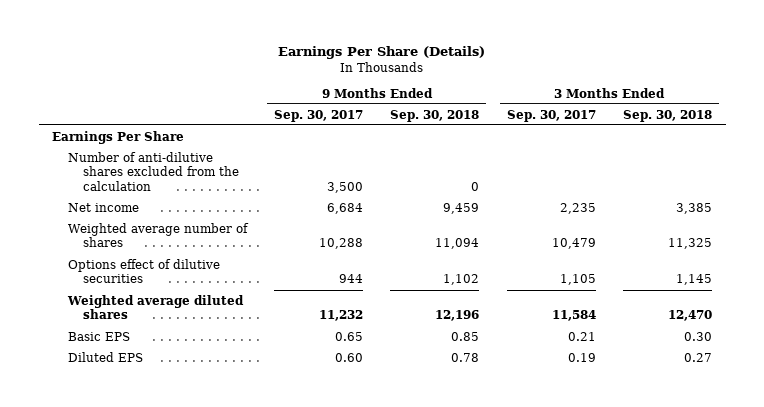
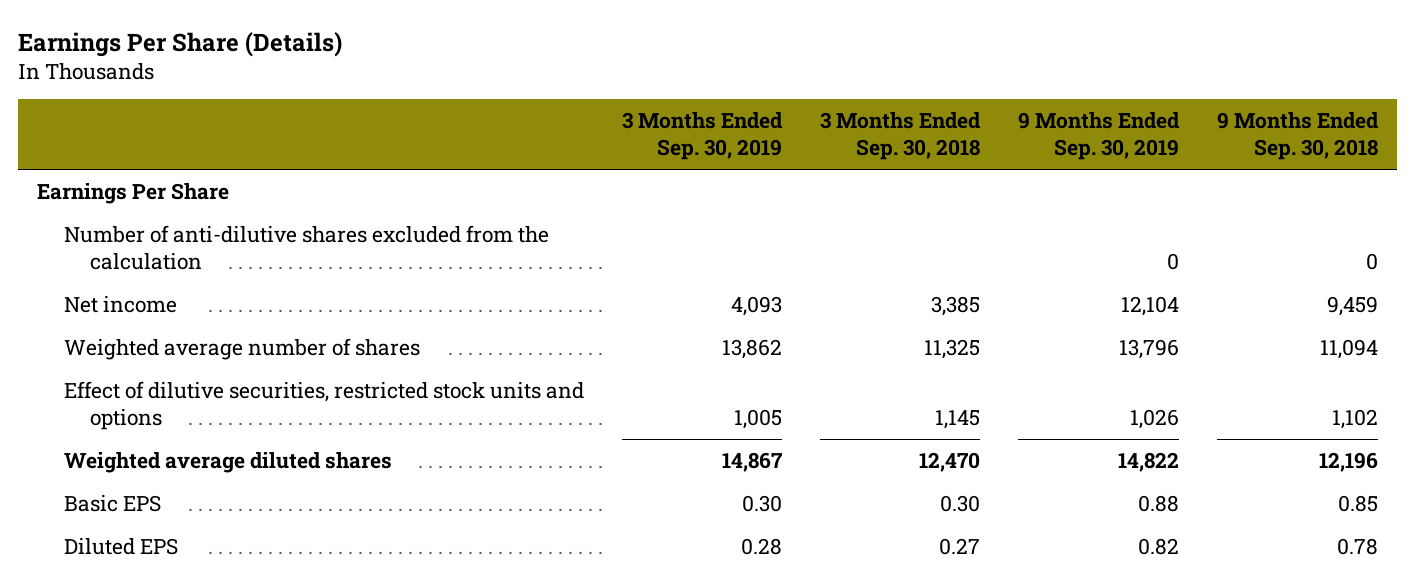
[273,109,363,122] Sep. 30, 2017 -> none
[506,109,596,122] Sep. 30, 2017 -> none
none -> [621,112,783,161] 3 Months Ended Sep. 30, 2019
none -> [1017,112,1180,161] 9 Months Ended Sep. 30, 2019
[67,258,220,284] Options effect of dilutive securities -> [63,380,584,430] Effect of dilutive securities, restricted stock units and options

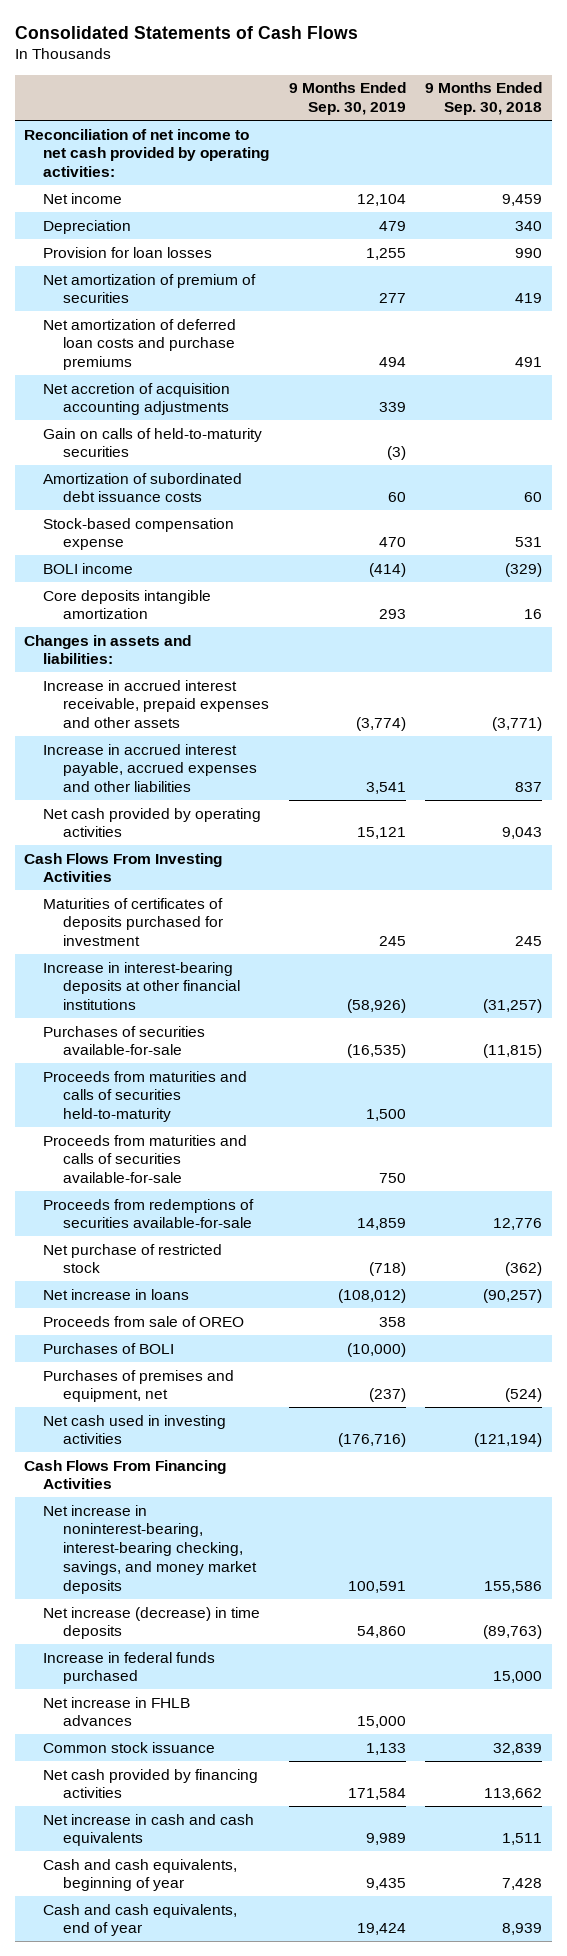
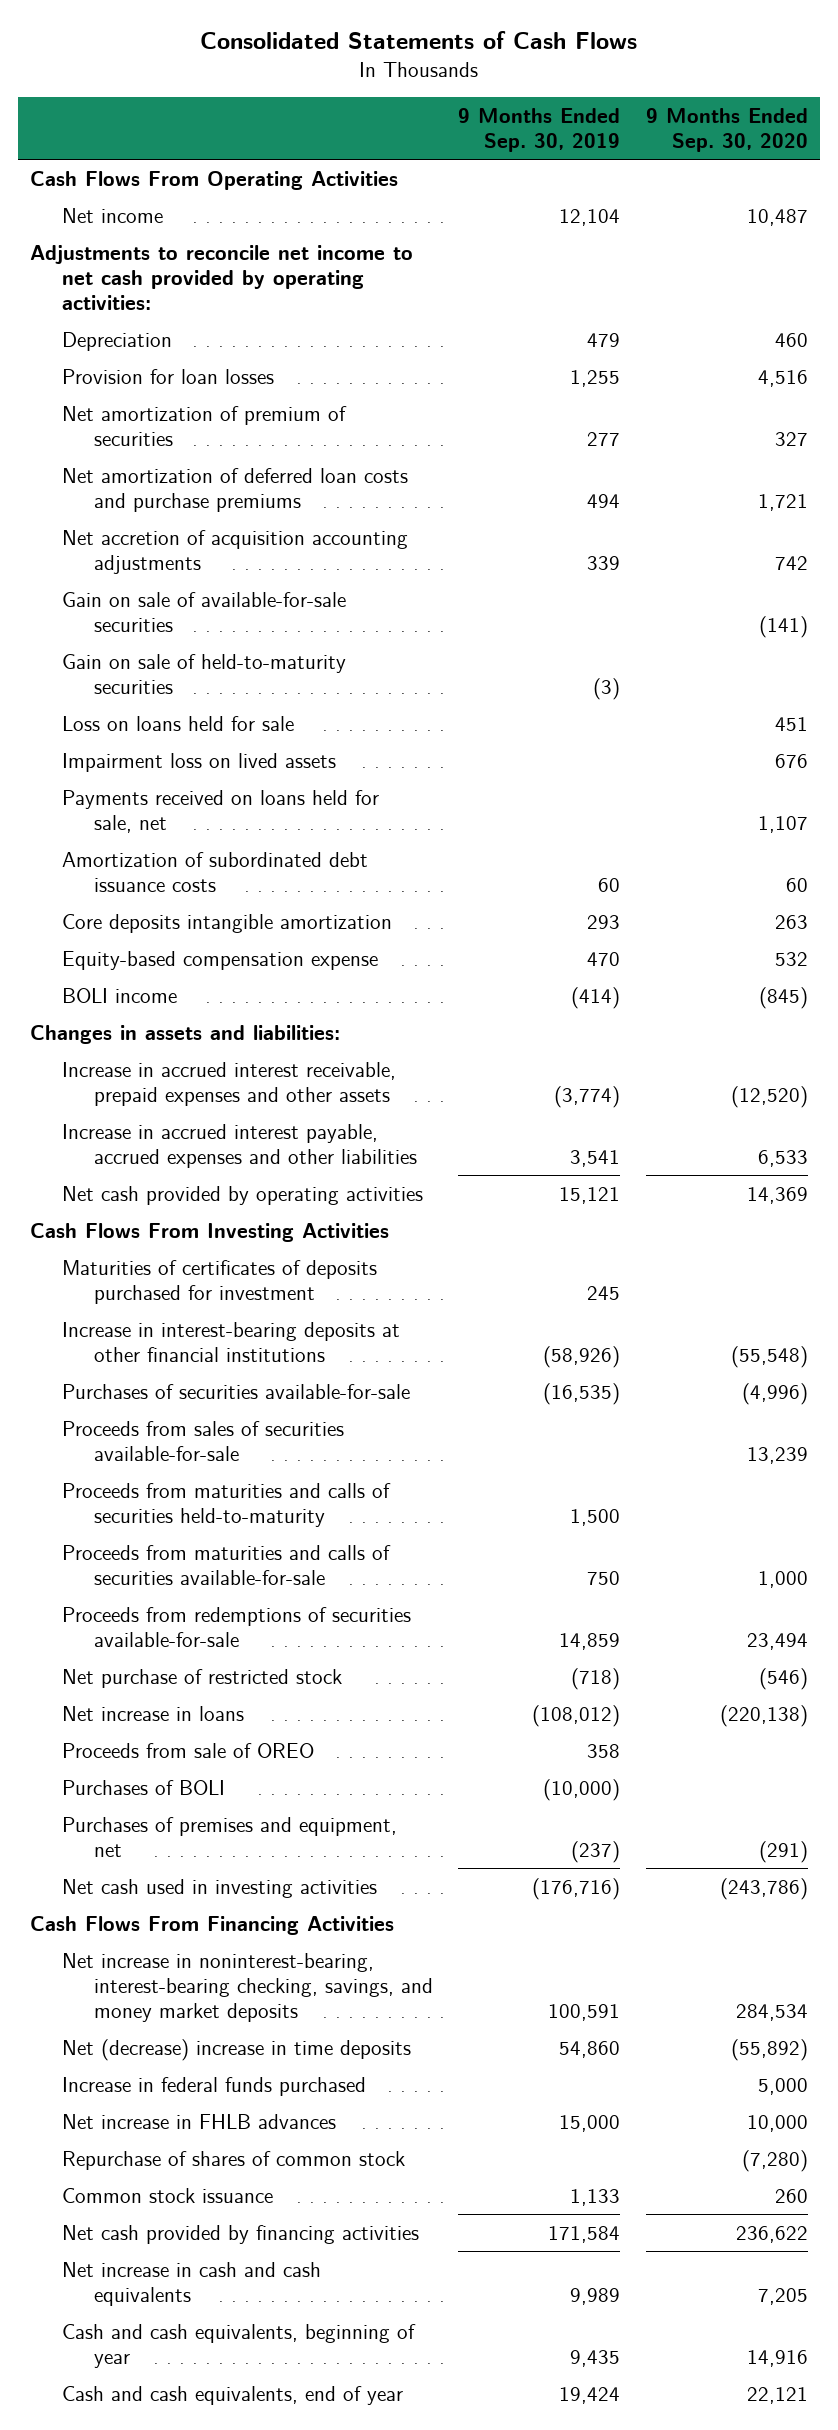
[425,82,543,115] 9 Months Ended Sep. 30, 2018 -> none
none -> [645,107,808,153] 9 Months Ended Sep. 30, 2020
[24,128,270,178] Reconciliation of net income to net cash provided by operating activities: -> none
none -> [30,170,399,190] Cash Flows From Operating Activities
none -> [30,244,414,310] Adjustments to reconcile net income to net cash provided by operating activities:
none -> [62,591,347,632] Gain on sale of available-for-sale securities
[43,427,263,458] Gain on calls of held-to-maturity securities -> [62,653,347,694] Gain on sale of held-to-maturity securities
none -> [62,715,295,731] Loss on loans held for sale
none -> [62,752,337,772] Impairment loss on lived assets
none -> [62,789,380,833] Payments received on loans held for sale, net
[43,517,235,551] Stock-based compensation expense -> none
none -> [62,950,379,970] Equity-based compensation expense
[43,562,134,574] BOLI income -> [62,987,178,1003] BOLI income
none -> [62,1420,345,1461] Proceeds from sales of securities available-for-sale
[43,1606,261,1640] Net increase (decrease) in time deposits -> [62,2038,412,2061] Net (decrease) increase in time deposits
none -> [62,2150,406,2170] Repurchase of shares of common stock

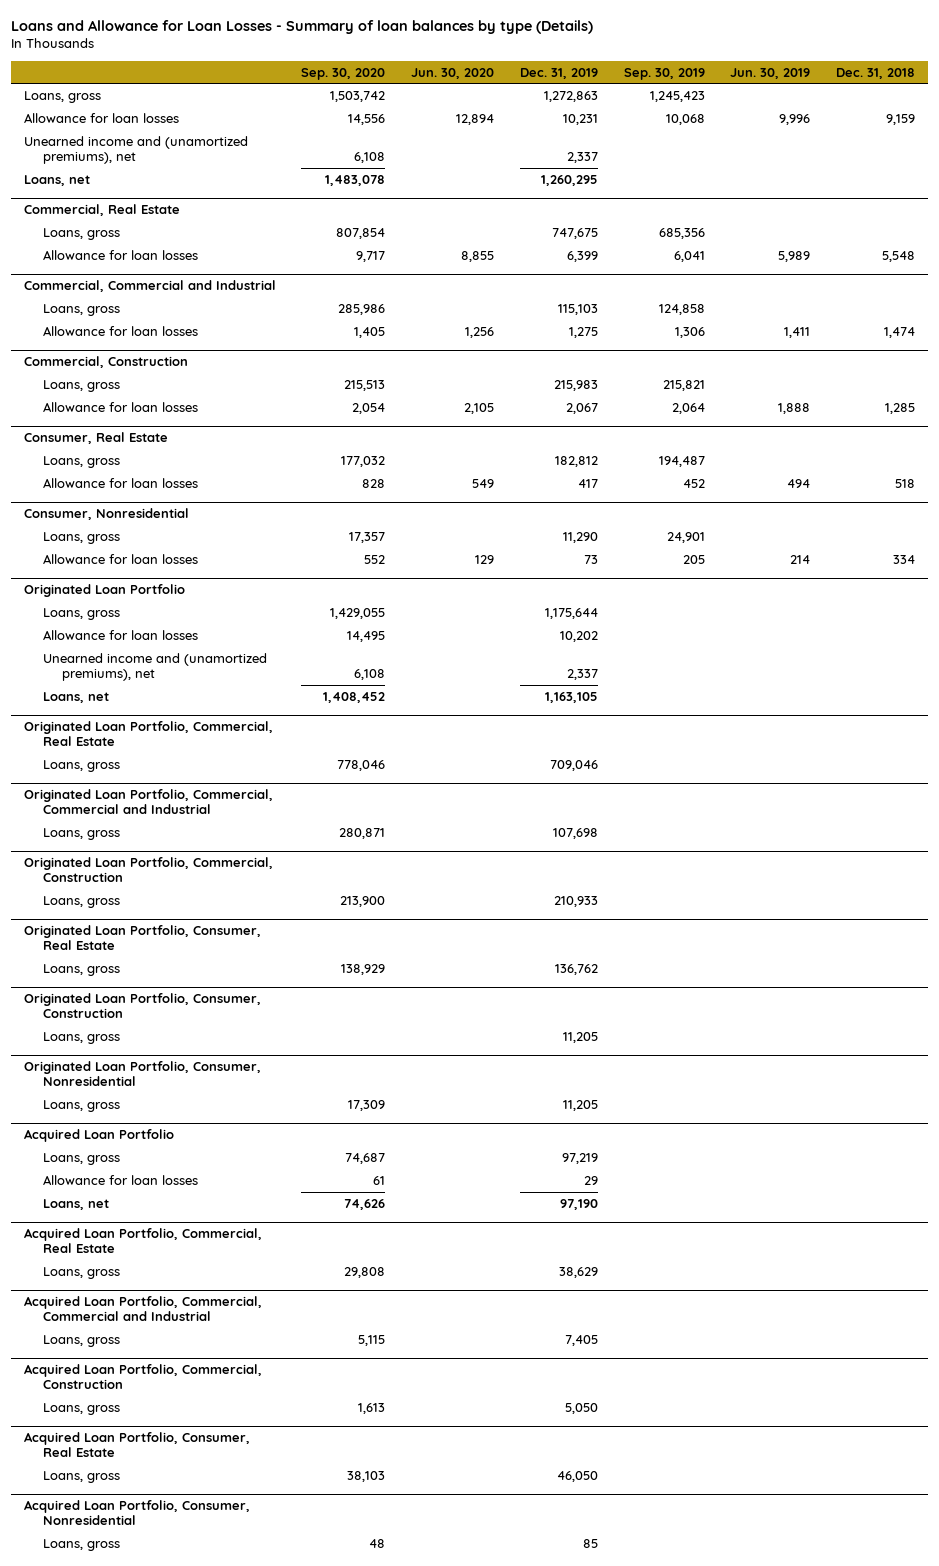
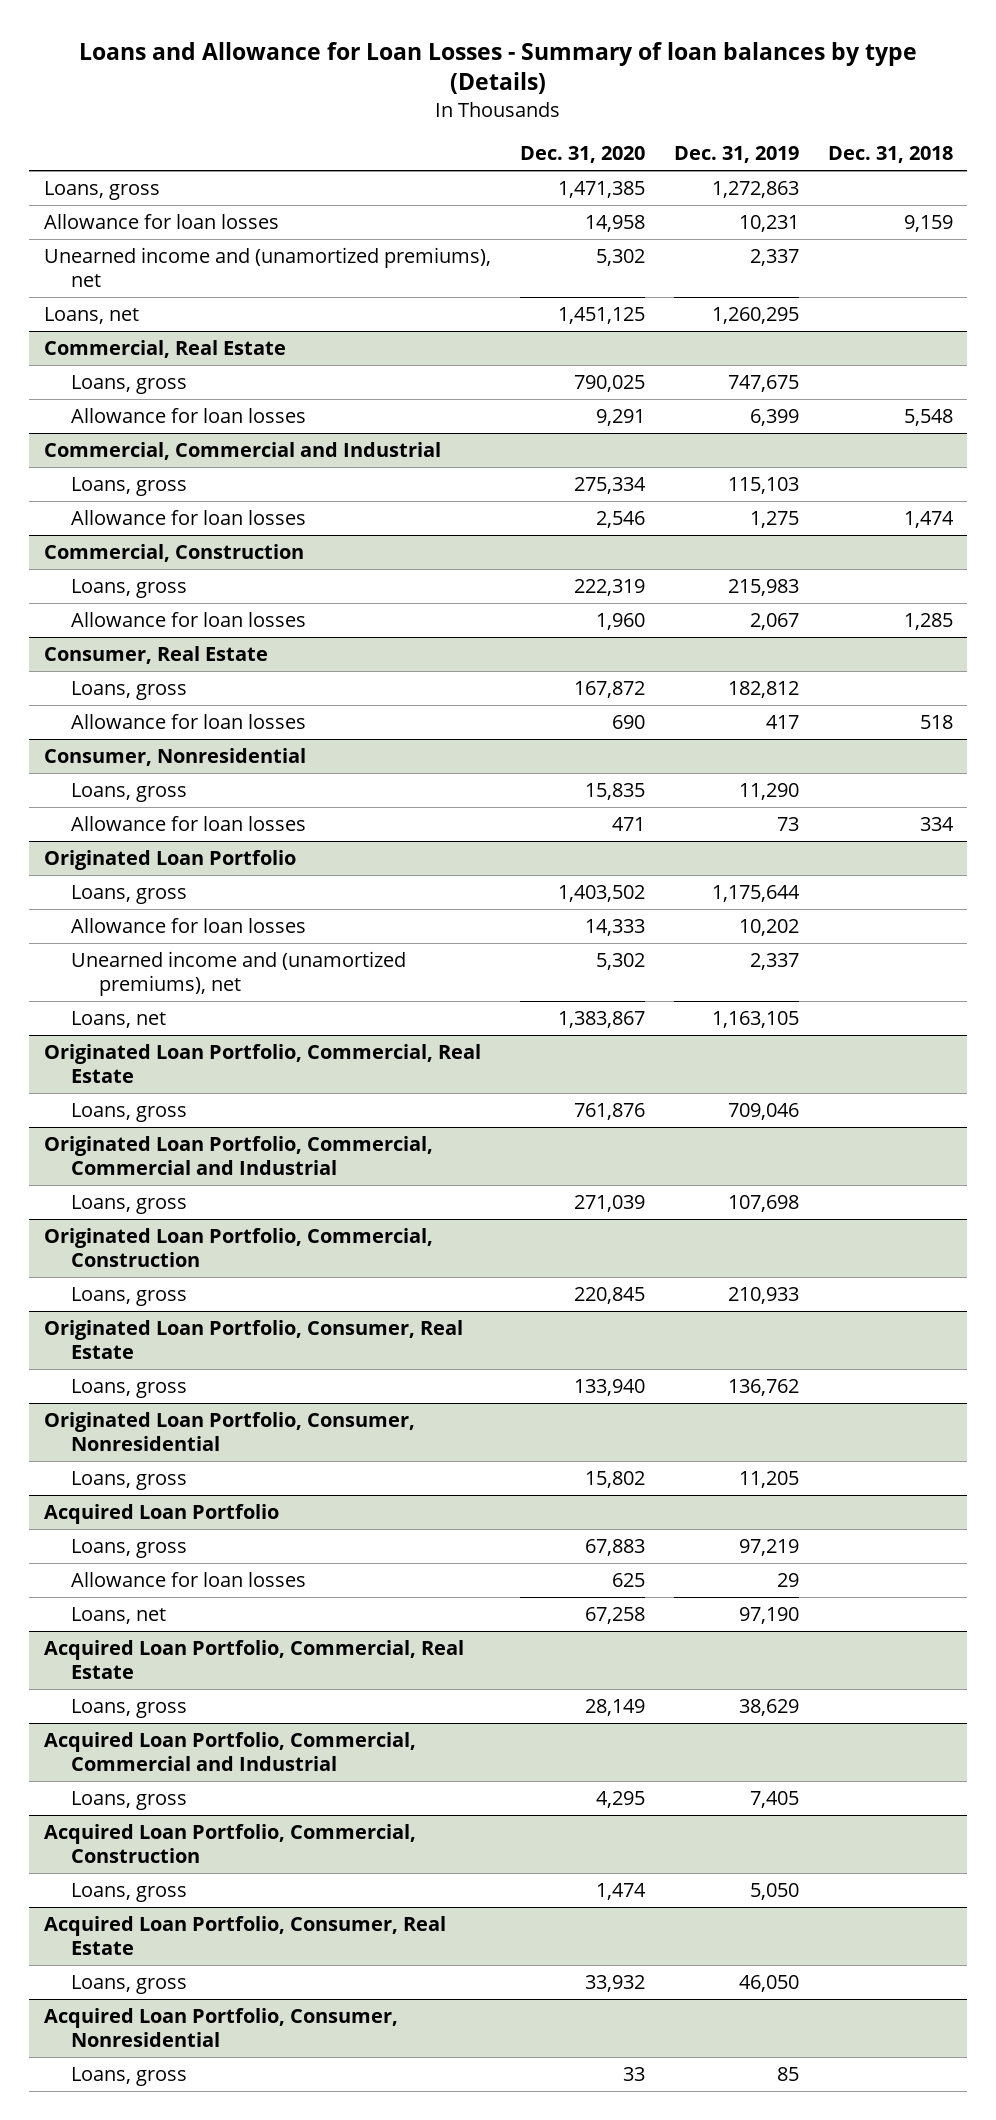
[301,67,386,80] Sep. 30, 2020 -> none
[411,67,495,79] Jun. 30, 2020 -> none
[623,67,705,80] Sep. 30, 2019 -> none
[730,67,811,79] Jun. 30, 2019 -> none
none -> [519,146,645,164] Dec. 31, 2020
[23,993,261,1019] Originated Loan Portfolio, Consumer, Construction -> none
[42,1031,120,1044] Loans, gross -> none

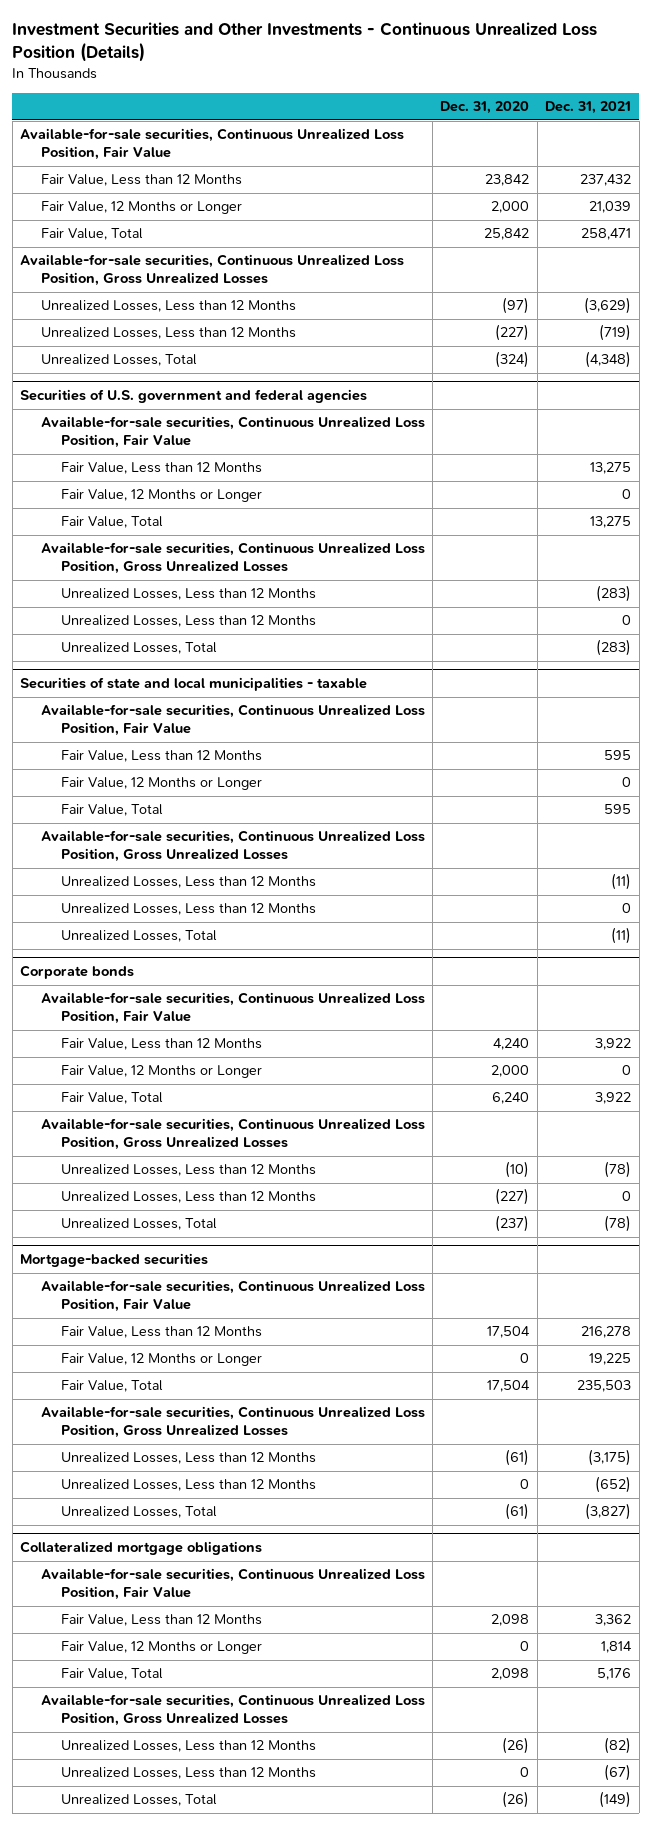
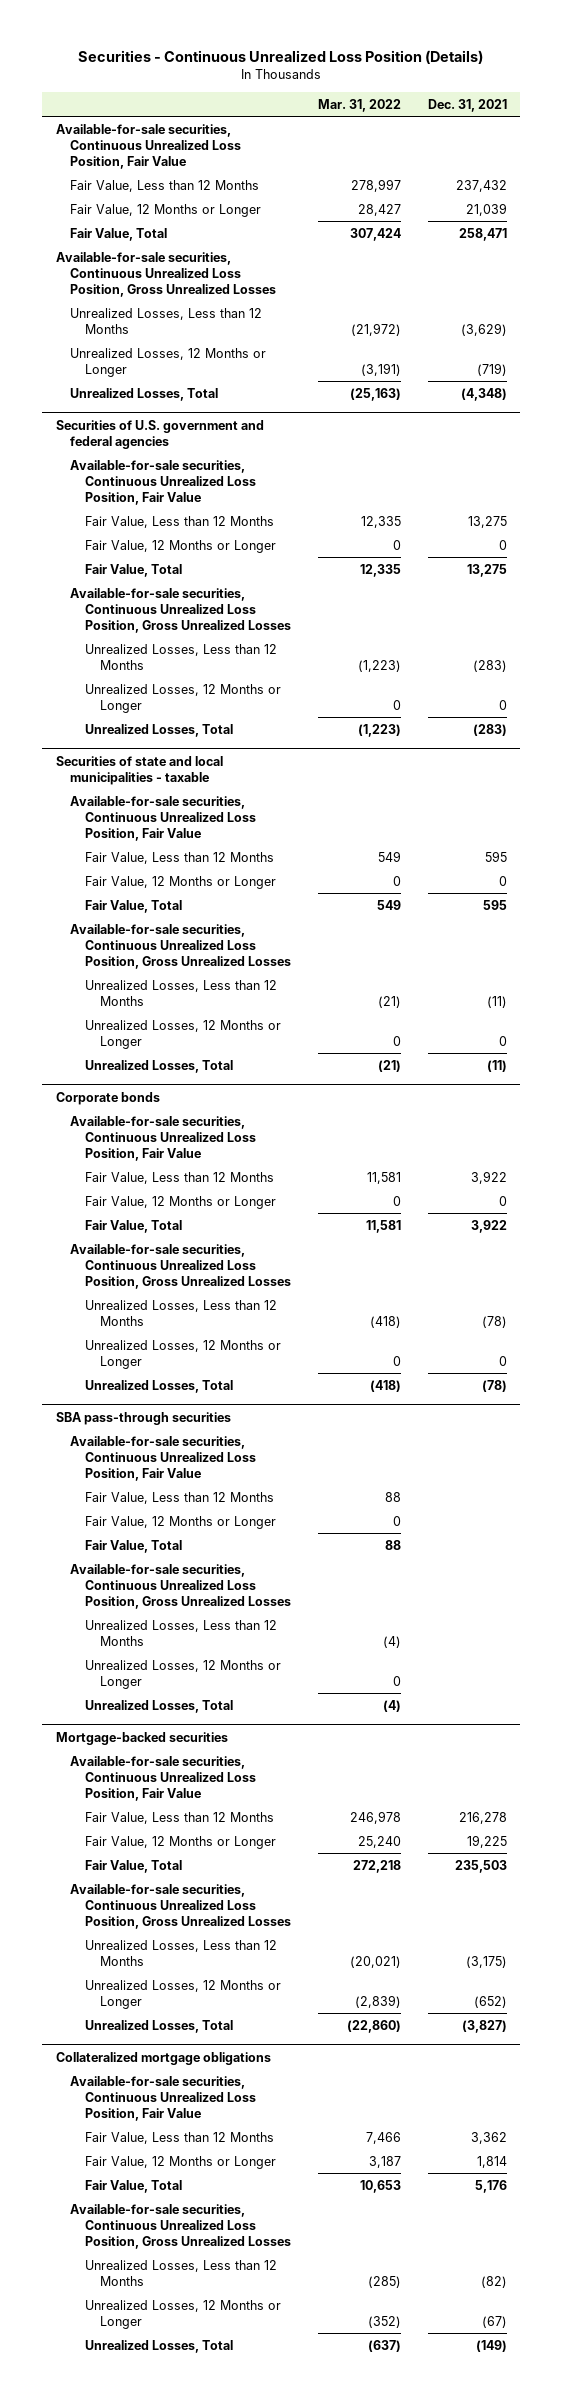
[12,22,598,63] Investment Securities and Other Investments - Continuous Unrealized Loss Position (Details) -> [78,50,484,65] Securities - Continuous Unrealized Loss Position (Details)
[440,101,530,115] Dec. 31, 2020 -> none
none -> [317,98,401,112] Mar. 31, 2022
[40,327,296,340] Unrealized Losses, Less than 12 Months -> [70,347,267,377] Unrealized Losses, 12 Months or Longer
[61,615,317,628] Unrealized Losses, Less than 12 Months -> [85,683,282,713] Unrealized Losses, 12 Months or Longer
[61,903,317,916] Unrealized Losses, Less than 12 Months -> [85,1019,282,1049] Unrealized Losses, 12 Months or Longer
[61,1191,317,1204] Unrealized Losses, Less than 12 Months -> [85,1339,282,1369] Unrealized Losses, 12 Months or Longer
none -> [55,1411,231,1425] SBA pass-through securities
none -> [70,1435,257,1481] Available-for-sale securities, Continuous Unrealized Loss Position, Fair Value
none -> [85,1491,275,1504] Fair Value, Less than 12 Months
none -> [85,1515,277,1529] Fair Value, 12 Months or Longer
none -> [85,1539,183,1553] Fair Value, Total
none -> [70,1563,292,1609] Available-for-sale securities, Continuous Unrealized Loss Position, Gross Unrealized Losses
none -> [85,1619,278,1646] Unrealized Losses, Less than 12 Months
none -> [85,1659,282,1689] Unrealized Losses, 12 Months or Longer
none -> [85,1699,234,1713] Unrealized Losses, Total
[61,1479,317,1492] Unrealized Losses, Less than 12 Months -> [85,1979,282,2009] Unrealized Losses, 12 Months or Longer
[61,1767,317,1780] Unrealized Losses, Less than 12 Months -> [85,2299,282,2329] Unrealized Losses, 12 Months or Longer

